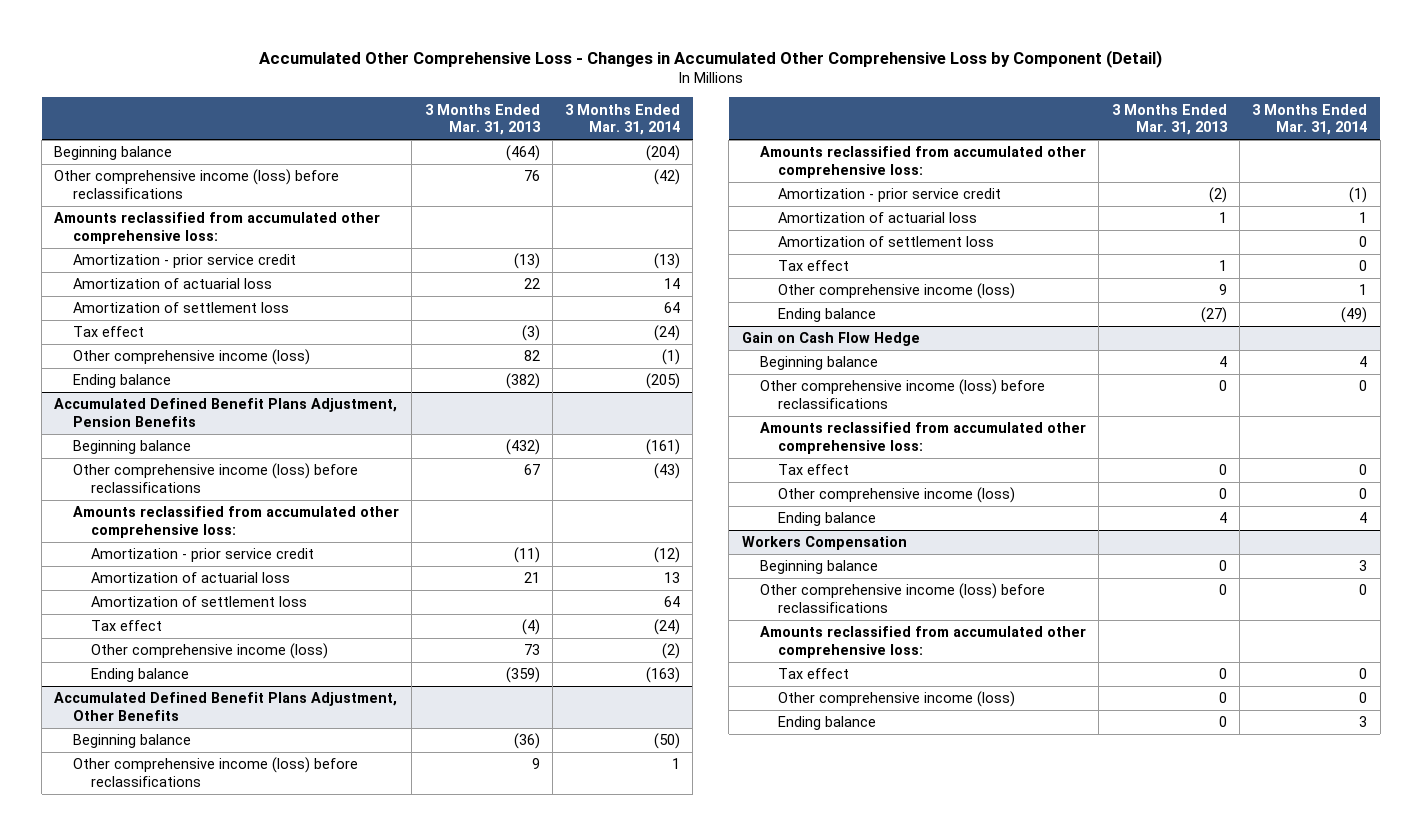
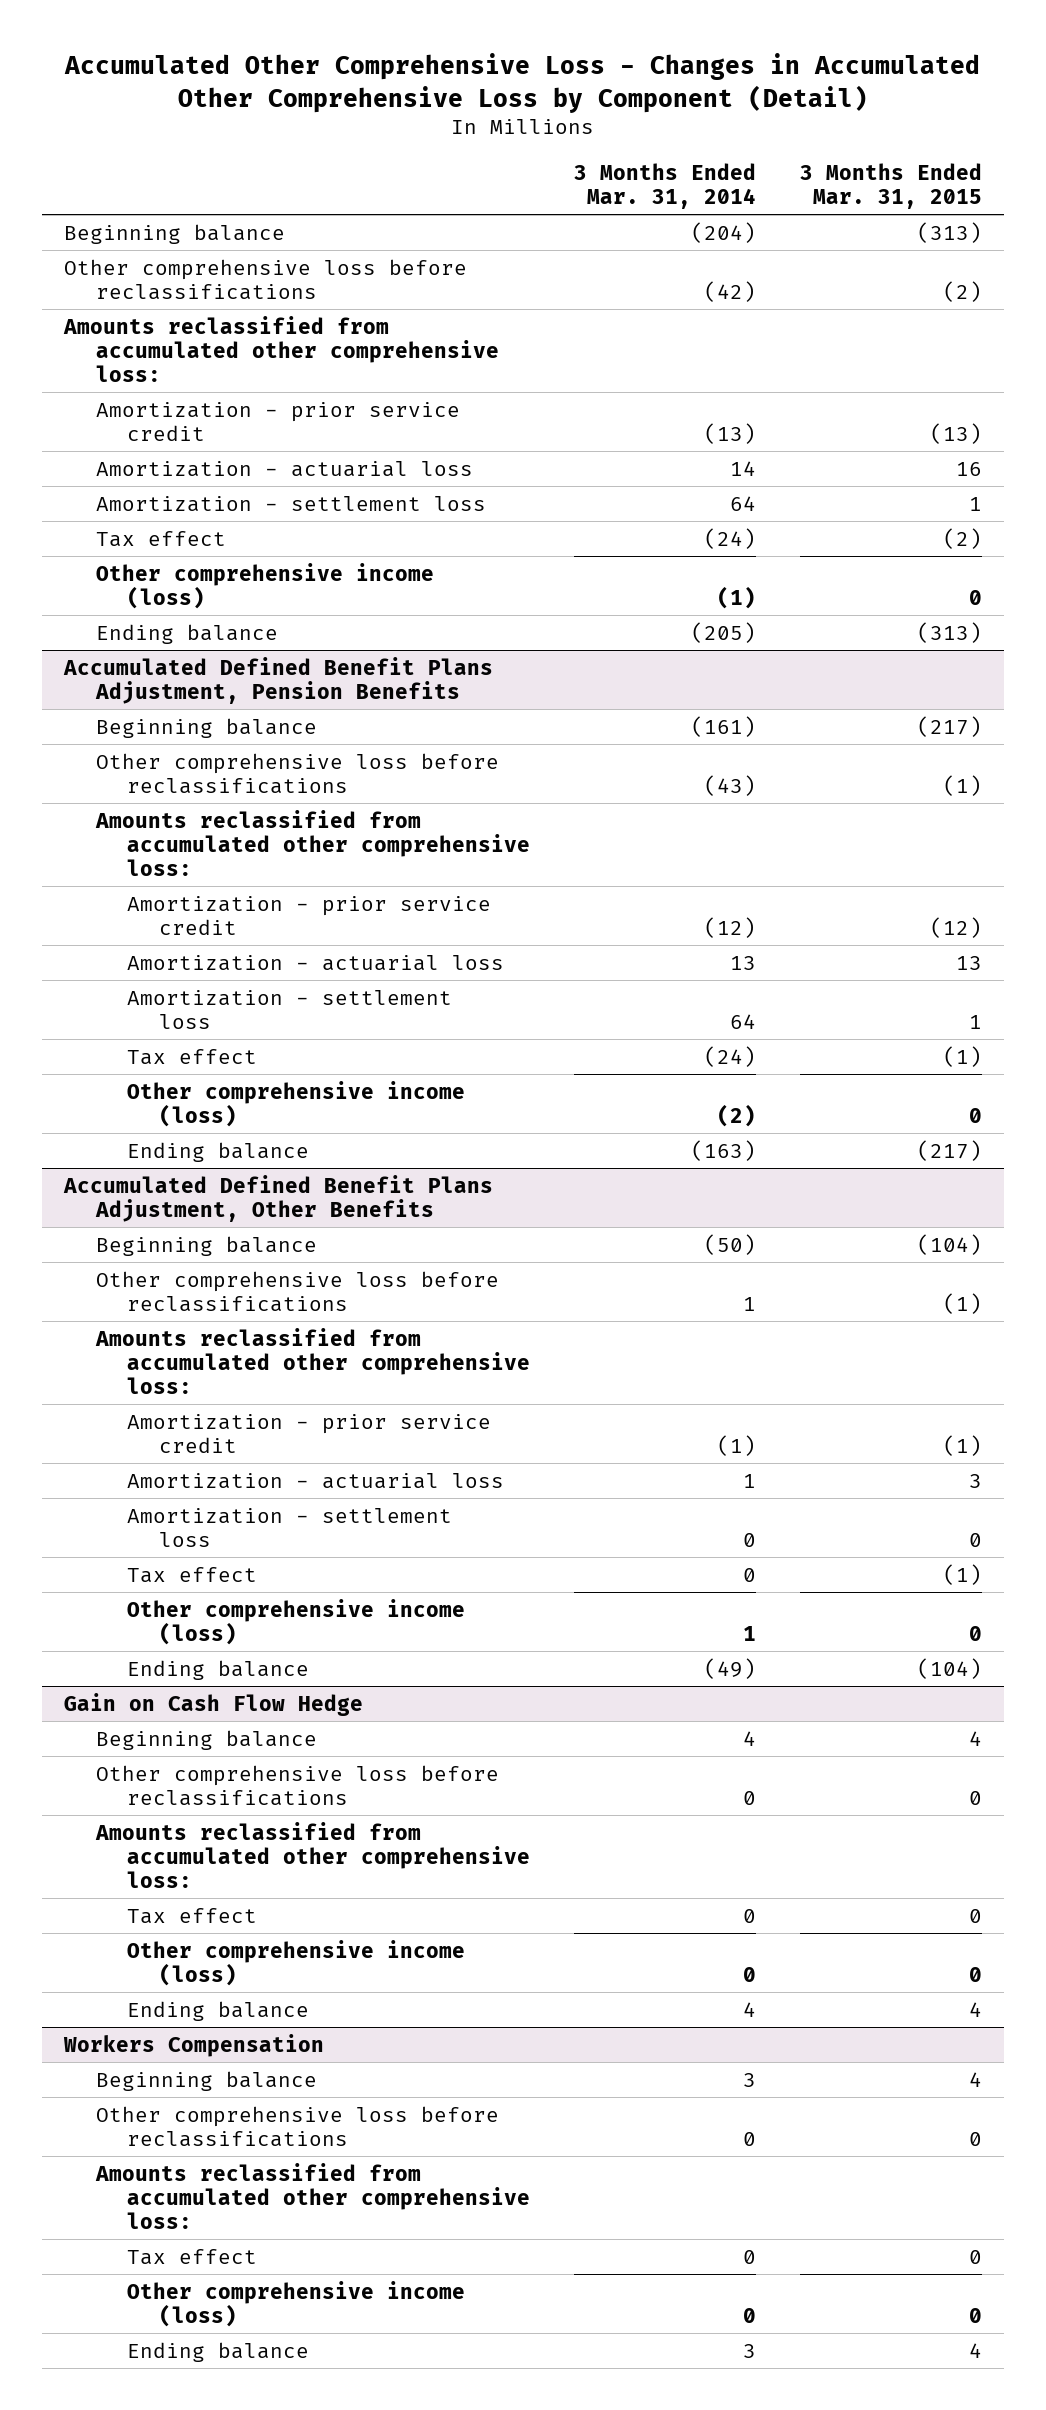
[424,103,541,136] 3 Months Ended Mar. 31, 2013 -> none
none -> [800,162,983,210] 3 Months Ended Mar. 31, 2015
[54,169,340,199] Other comprehensive income (loss) before reclassifications -> [64,258,468,300] Other comprehensive loss before reclassifications
[72,278,272,290] Amortization of actuarial loss -> [95,460,473,477] Amortization - actuarial loss
[72,302,289,314] Amortization of settlement loss -> [95,495,486,512] Amortization - settlement loss
[72,463,358,493] Other comprehensive income (loss) before reclassifications -> [95,752,499,794] Other comprehensive loss before reclassifications
[91,572,291,584] Amortization of actuarial loss -> [127,954,505,971] Amortization - actuarial loss
[91,596,308,608] Amortization of settlement loss -> [127,989,453,1029] Amortization - settlement loss
[72,757,358,787] Other comprehensive income (loss) before reclassifications -> [95,1270,499,1312] Other comprehensive loss before reclassifications
[778,212,978,224] Amortization of actuarial loss -> [127,1472,505,1489] Amortization - actuarial loss
[778,236,995,248] Amortization of settlement loss -> [127,1507,453,1547] Amortization - settlement loss
[759,379,1045,409] Other comprehensive income (loss) before reclassifications -> [95,1764,499,1806] Other comprehensive loss before reclassifications
[759,583,1045,613] Other comprehensive income (loss) before reclassifications -> [95,2105,499,2147] Other comprehensive loss before reclassifications

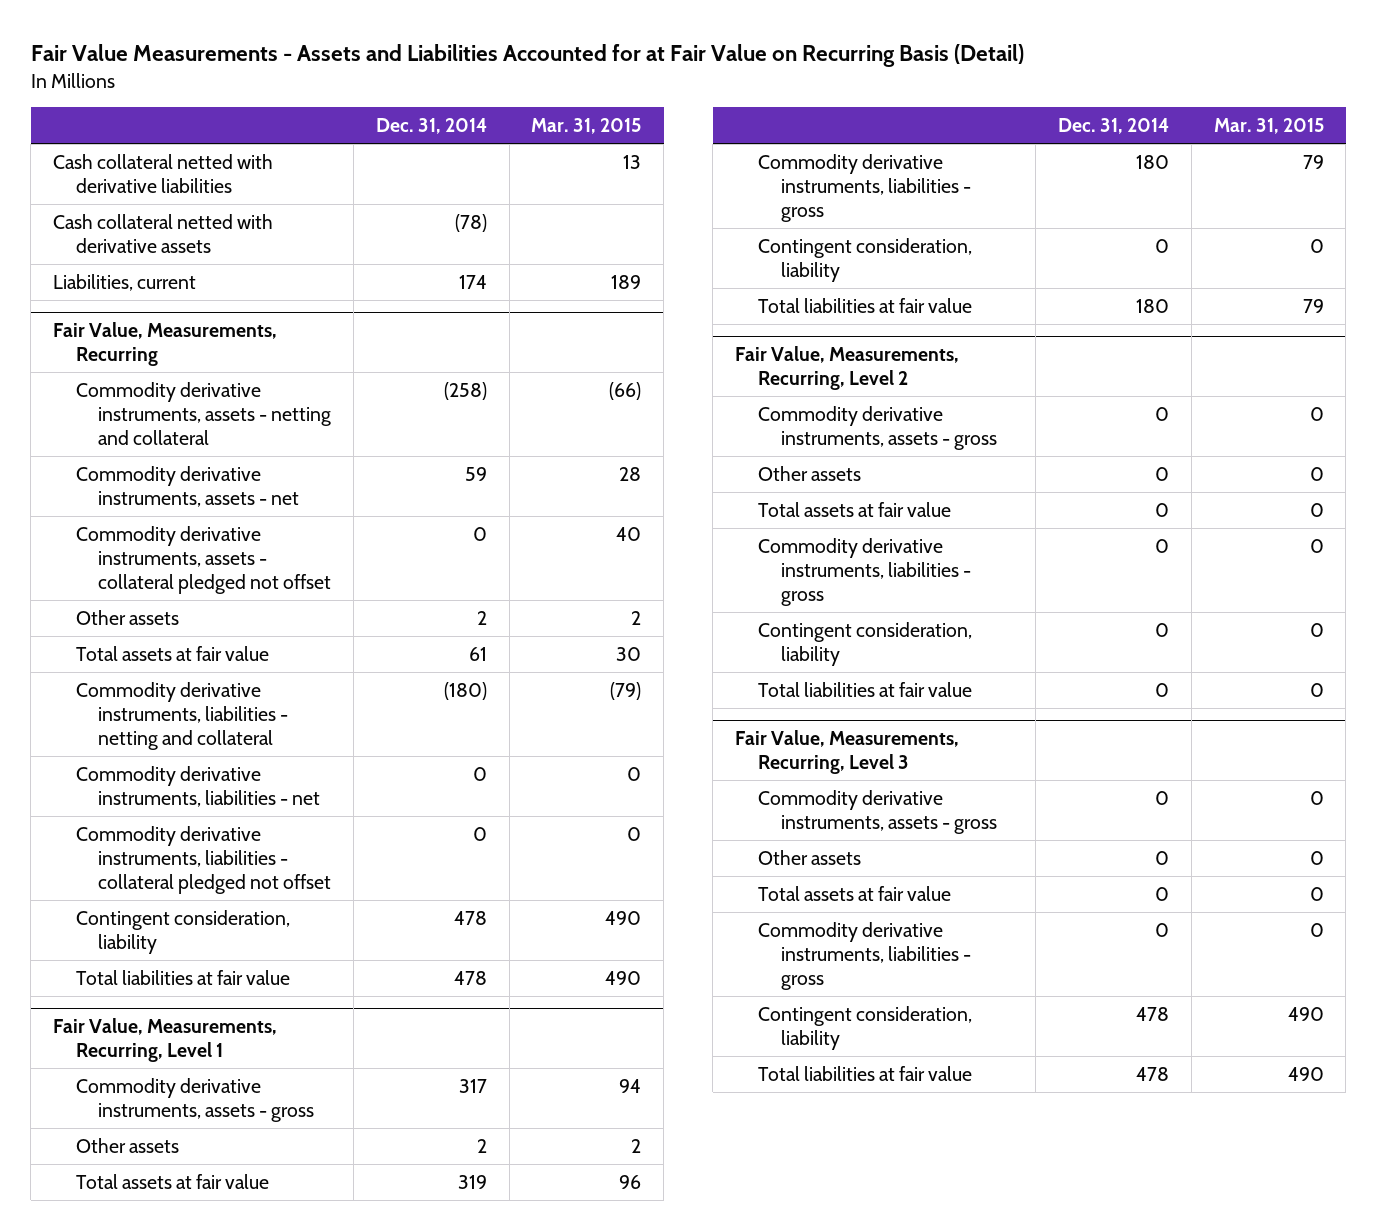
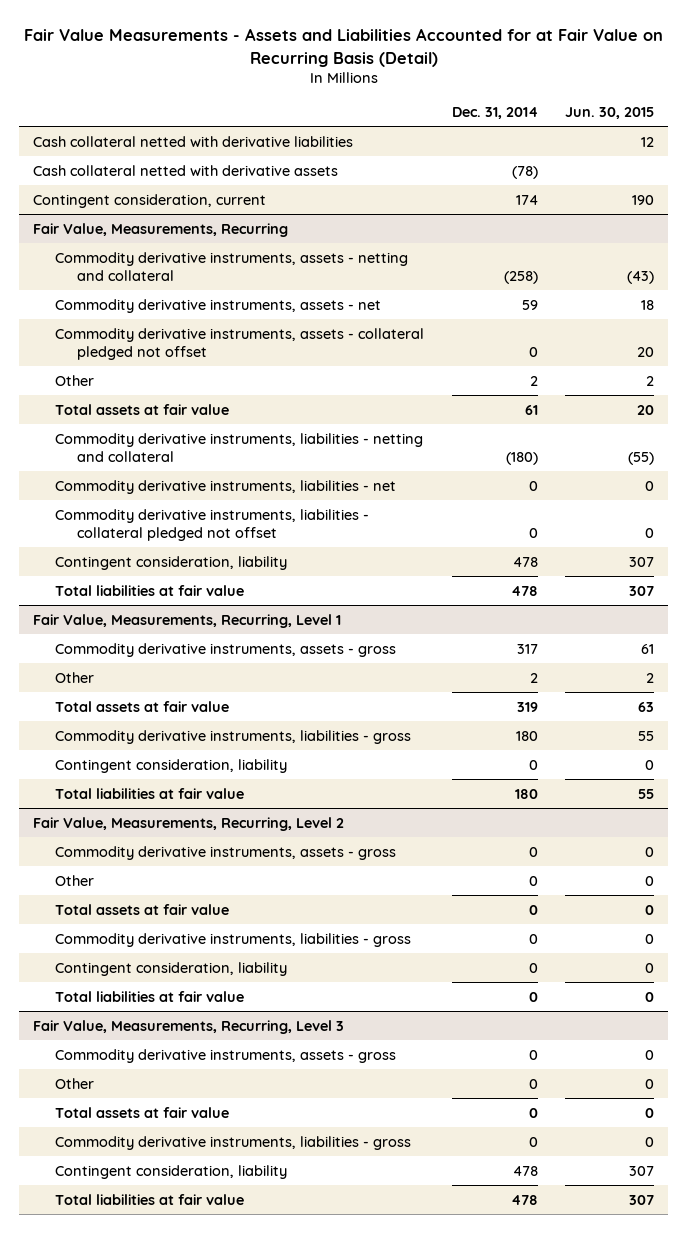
[531,118,642,135] Mar. 31, 2015 -> none
none -> [565,106,655,119] Jun. 30, 2015
[52,273,196,291] Liabilities, current -> [32,193,266,208] Contingent consideration, current
[75,609,179,625] Other assets -> [54,374,94,386] Other
[75,1137,179,1153] Other assets -> [54,671,94,683] Other
[757,465,861,481] Other assets -> [54,874,94,886] Other
[757,849,861,865] Other assets -> [54,1077,94,1089] Other

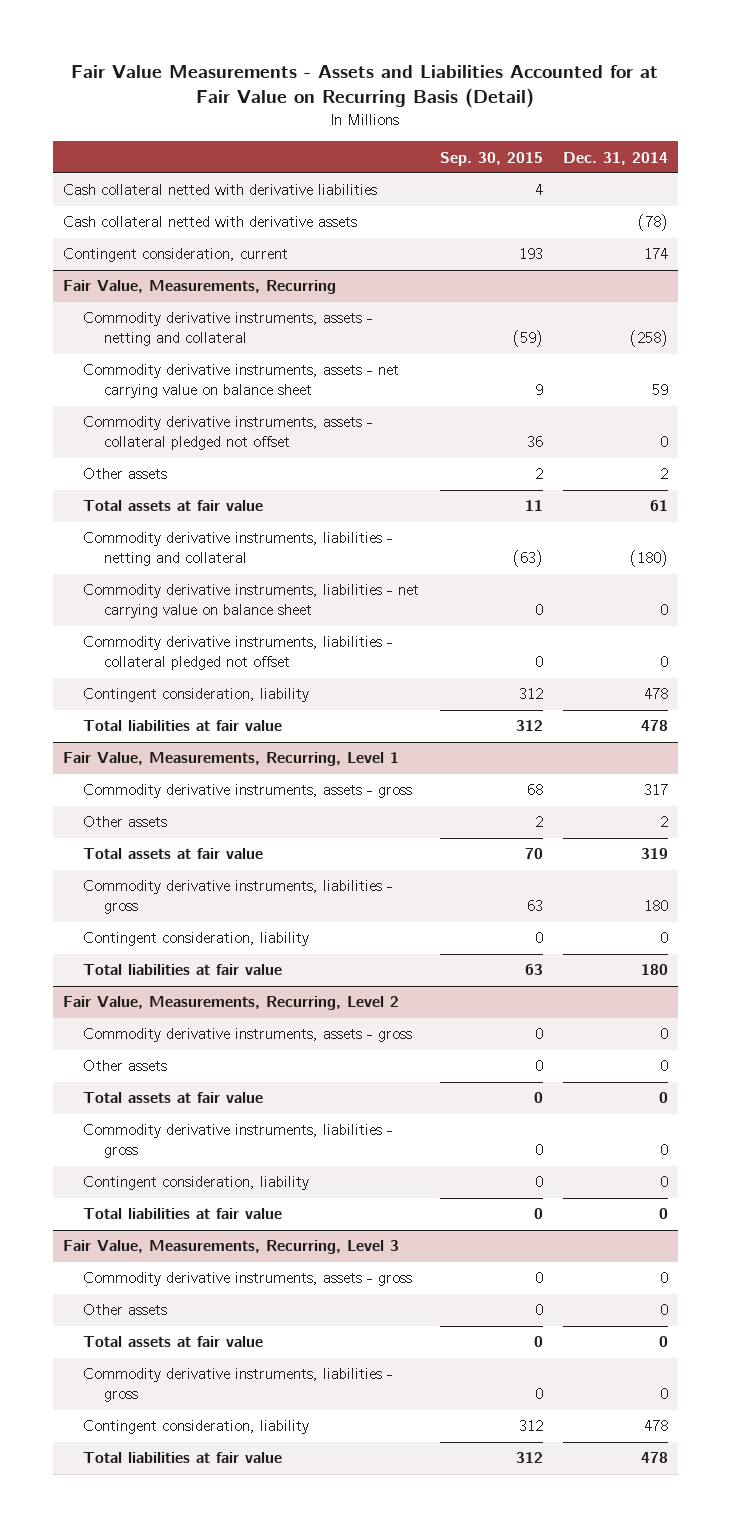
[565,106,655,119] Jun. 30, 2015 -> none
none -> [439,151,543,166] Sep. 30, 2015
[54,298,381,313] Commodity derivative instruments, assets - net -> [83,364,400,399] Commodity derivative instruments, assets - net carrying value on balance sheet
[54,374,94,386] Other -> [83,468,168,480] Other assets
[54,479,396,494] Commodity derivative instruments, liabilities - net -> [83,584,420,619] Commodity derivative instruments, liabilities - net carrying value on balance sheet
[54,671,94,683] Other -> [83,816,168,828] Other assets
[54,874,94,886] Other -> [83,1060,168,1072] Other assets
[54,1077,94,1089] Other -> [83,1304,168,1316] Other assets

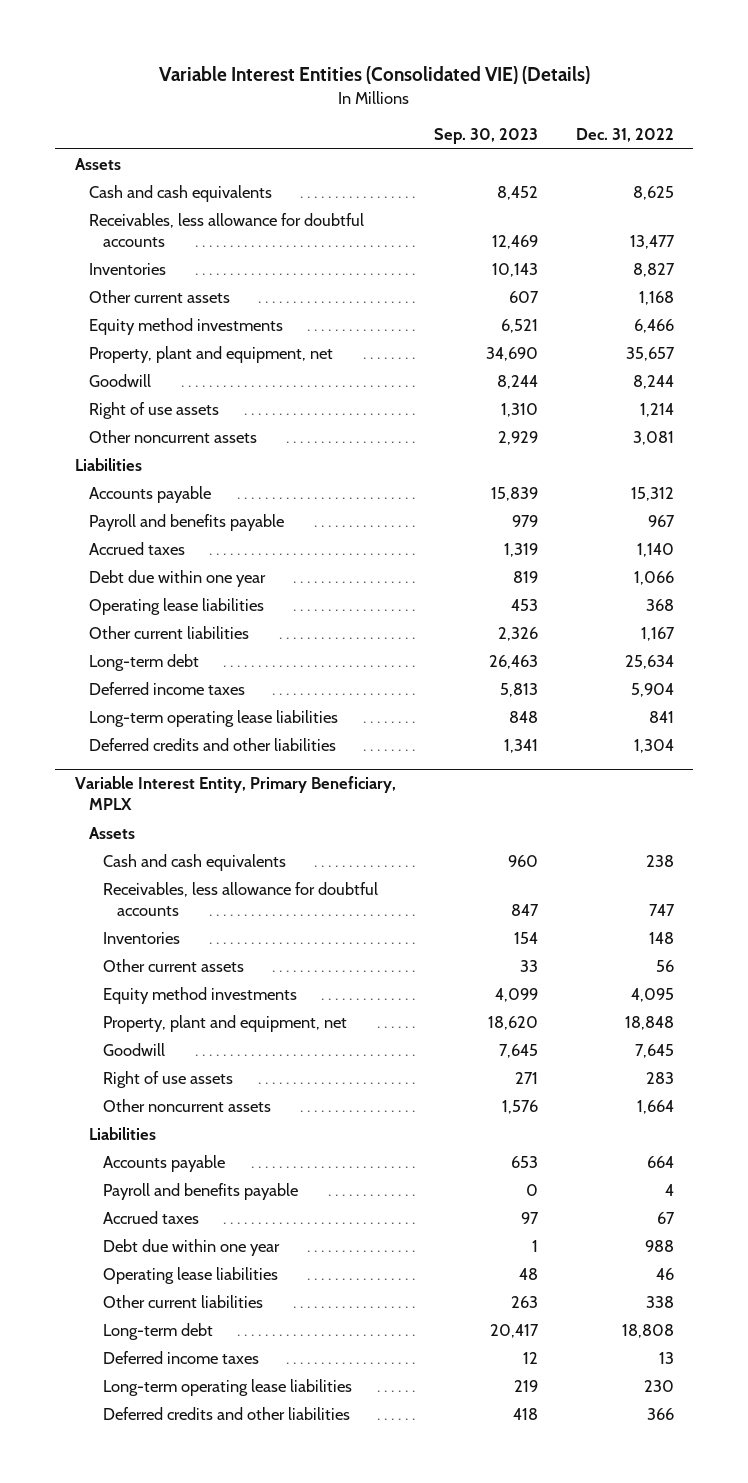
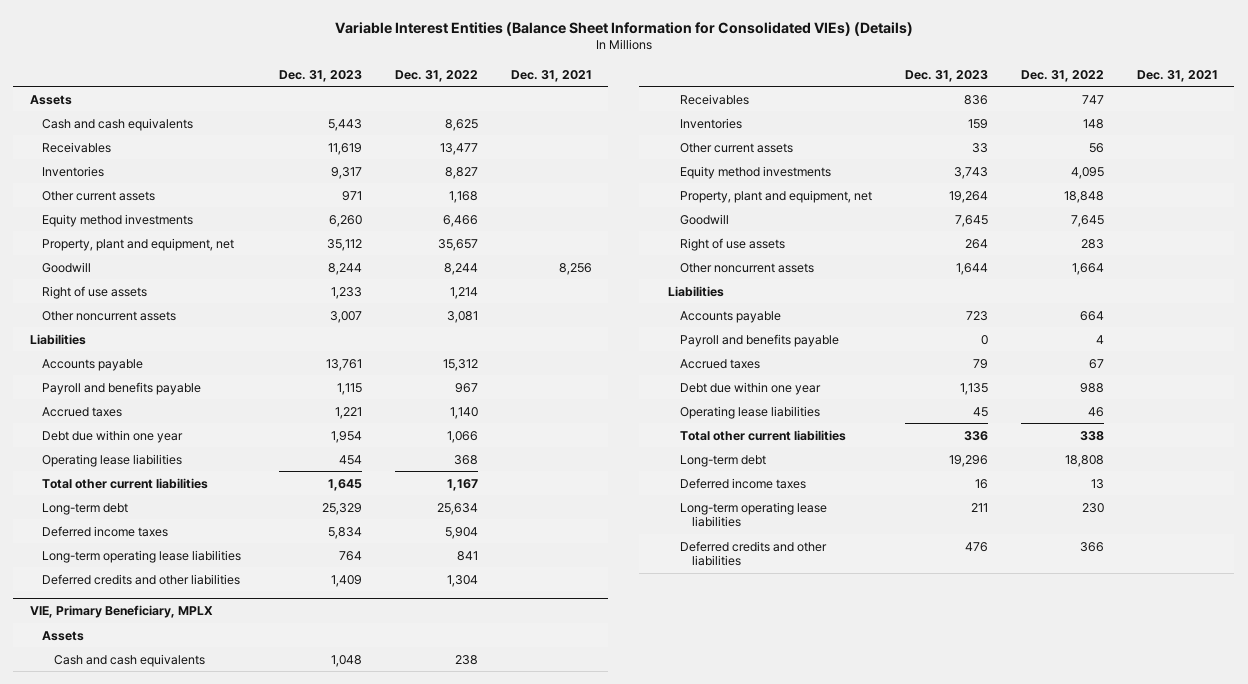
[159,66,591,85] Variable Interest Entities (Consolidated VIE) (Details) -> [334,21,913,36] Variable Interest Entities (Balance Sheet Information for Consolidated VIEs) (Details)
[433,128,538,145] Sep. 30, 2023 -> none
none -> [278,69,362,82] Dec. 31, 2023
none -> [510,69,592,82] Dec. 31, 2021
[88,213,364,247] Receivables, less allowance for doubtful accounts -> [41,141,111,153] Receivables
[88,626,249,640] Other current liabilities -> [41,477,208,489] Total other current liabilities
[74,776,396,811] Variable Interest Entity, Primary Beneficiary, MPLX -> none
none -> [29,604,213,618] VIE, Primary Beneficiary, MPLX
[102,882,378,916] Receivables, less allowance for doubtful accounts -> [679,93,749,105] Receivables
[102,1295,263,1309] Other current liabilities -> [679,429,846,441] Total other current liabilities

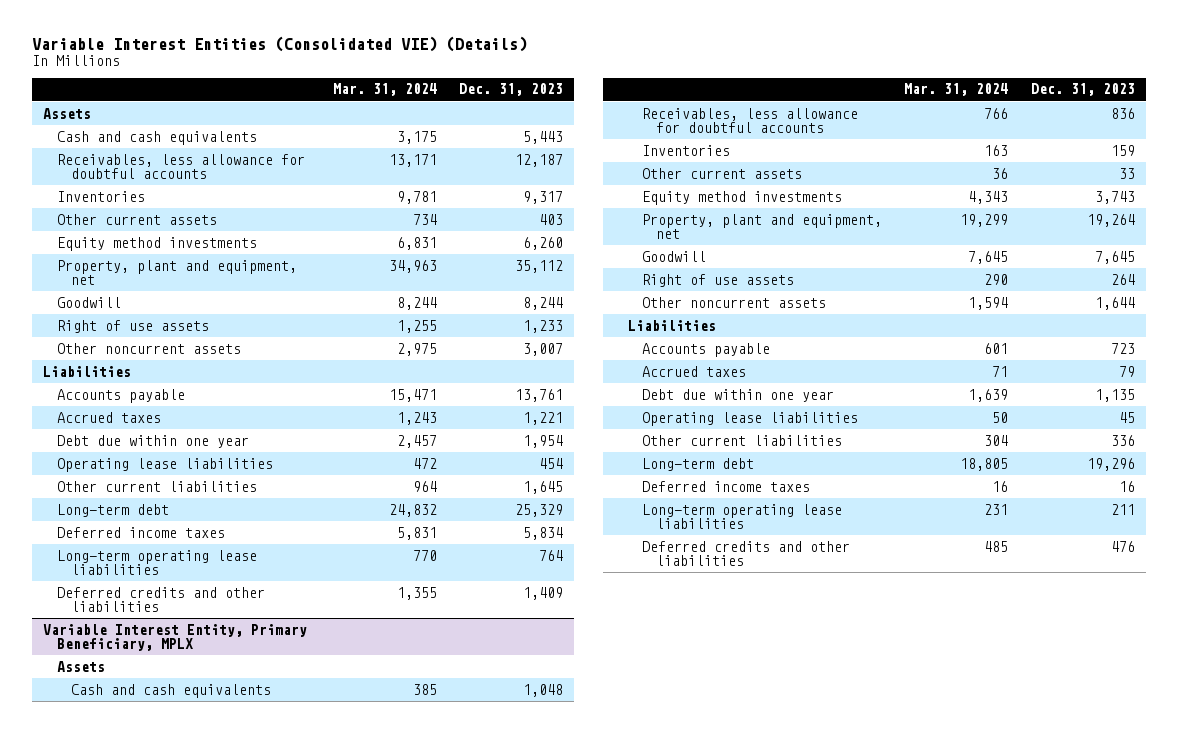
[334,21,913,36] Variable Interest Entities (Balance Sheet Information for Consolidated VIEs) (Details) -> [32,36,528,53] Variable Interest Entities (Consolidated VIE) (Details)
[394,69,478,82] Dec. 31, 2022 -> none
[510,69,592,82] Dec. 31, 2021 -> none
none -> [333,83,438,97] Mar. 31, 2024
[41,141,111,153] Receivables -> none
none -> [57,153,306,180] Receivables, less allowance for doubtful accounts
[341,190,362,201] 971 -> [539,213,564,225] 403
[41,381,201,395] Payroll and benefits payable -> none
[41,477,208,489] Total other current liabilities -> [57,480,258,492] Other current liabilities
[29,604,213,618] VIE, Primary Beneficiary, MPLX -> none
none -> [43,623,308,652] Variable Interest Entity, Primary Beneficiary, MPLX
[679,93,749,105] Receivables -> [642,107,859,134] Receivables, less allowance for doubtful accounts
[679,333,839,347] Payroll and benefits payable -> none
[679,429,846,441] Total other current liabilities -> [642,434,843,446] Other current liabilities

